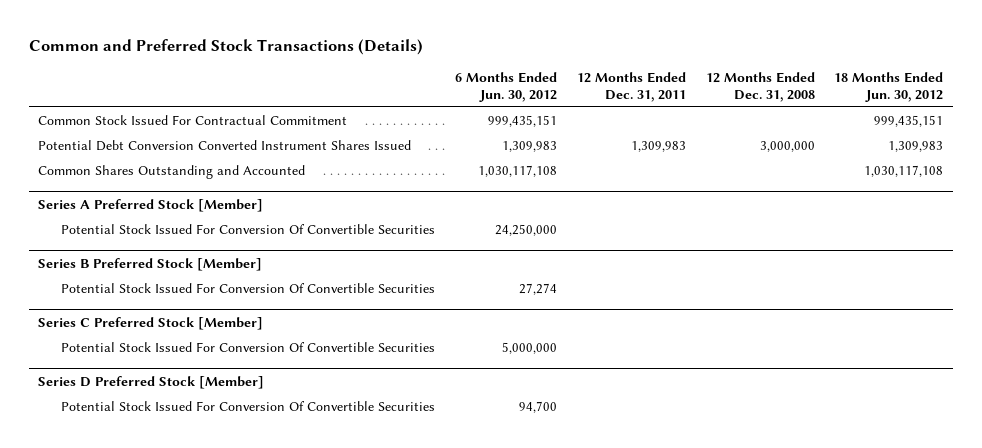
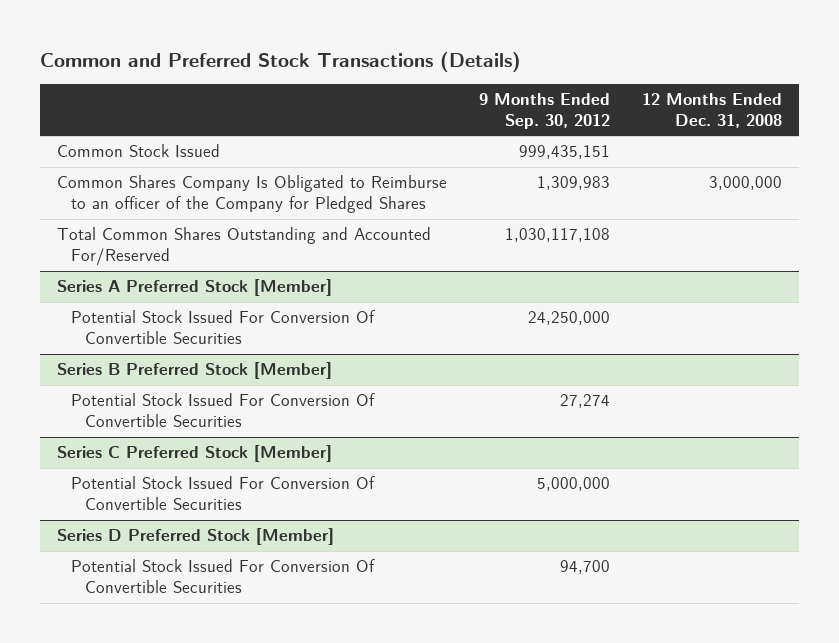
[454,72,557,103] 6 Months Ended Jun. 30, 2012 -> none
[576,72,686,103] 12 Months Ended Dec. 31, 2011 -> none
[834,72,944,103] 18 Months Ended Jun. 30, 2012 -> none
none -> [478,92,610,130] 9 Months Ended Sep. 30, 2012
[38,115,348,126] Common Stock Issued For Contractual Commitment -> [56,144,220,158] Common Stock Issued
[38,140,412,152] Potential Debt Conversion Converted Instrument Shares Issued -> [56,175,447,214] Common Shares Company Is Obligated to Reimburse to an officer of the Company for Pledged Shares
[38,165,306,180] Common Shares Outstanding and Accounted -> [56,227,431,267] Total Common Shares Outstanding and Accounted For/Reserved

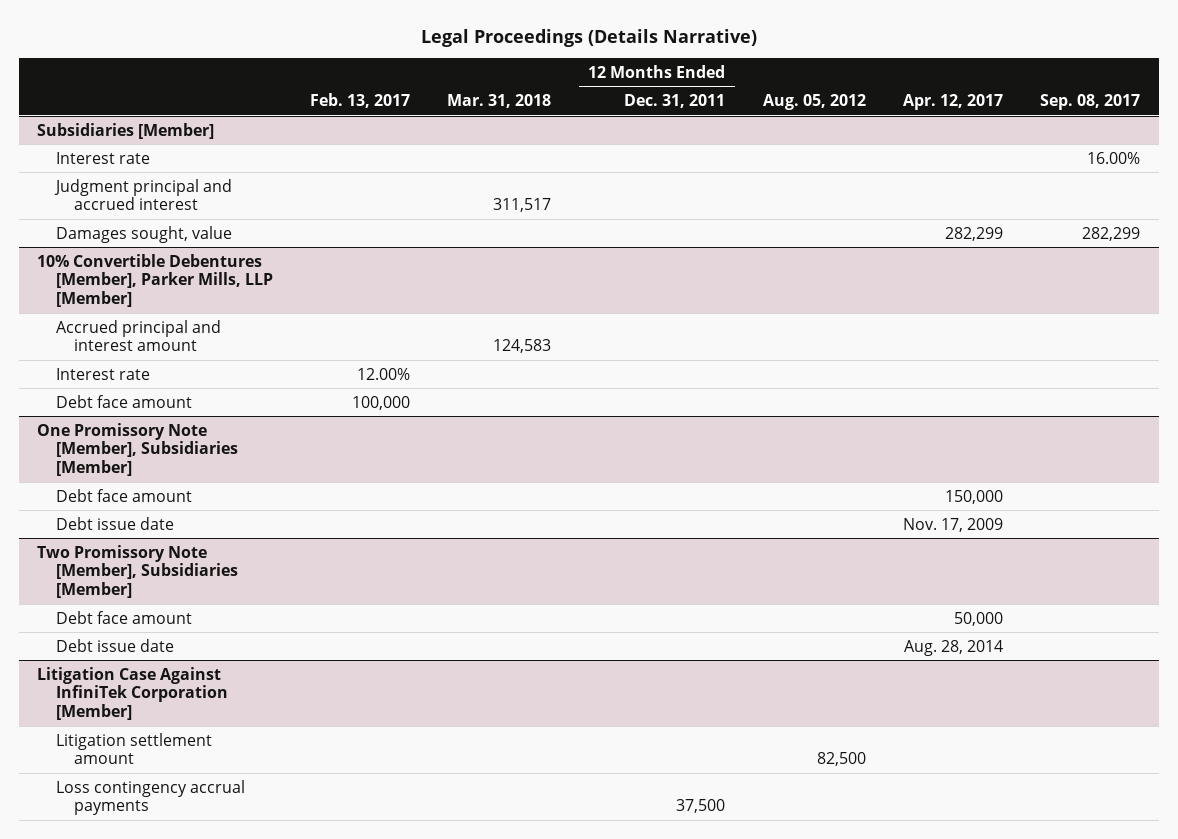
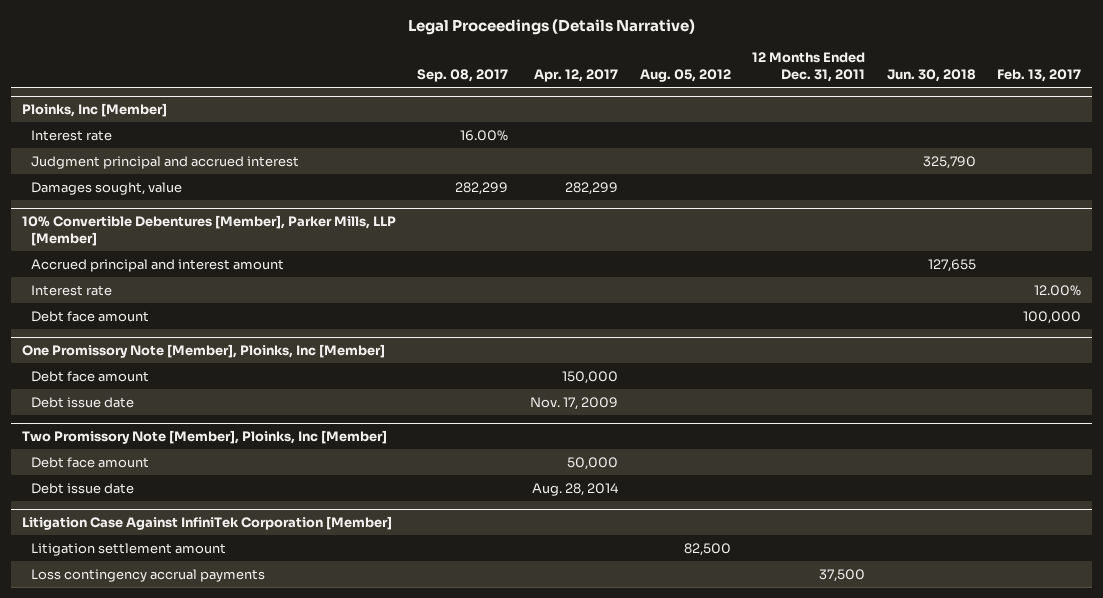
[447,94,552,109] Mar. 31, 2018 -> none
none -> [886,69,976,83] Jun. 30, 2018
[37,122,215,139] Subsidiaries [Member] -> [21,103,167,118] Ploinks, Inc [Member]
[37,422,238,477] One Promissory Note [Member], Subsidiaries [Member] -> [21,344,385,359] One Promissory Note [Member], Ploinks, Inc [Member]
[37,544,238,599] Two Promissory Note [Member], Subsidiaries [Member] -> [21,430,387,445] Two Promissory Note [Member], Ploinks, Inc [Member]

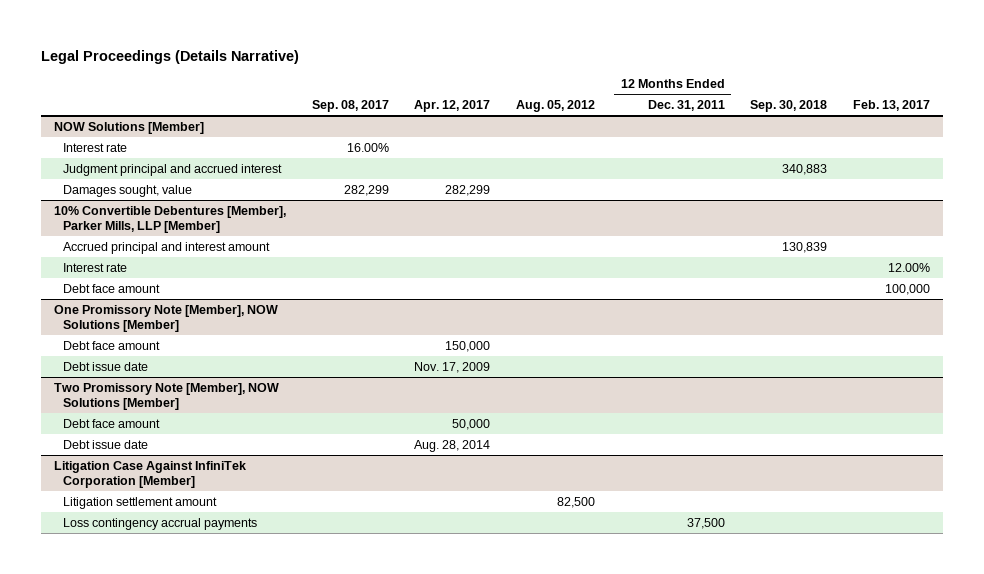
[886,69,976,83] Jun. 30, 2018 -> none
none -> [750,100,828,113] Sep. 30, 2018
[21,103,167,118] Ploinks, Inc [Member] -> [53,121,204,134] NOW Solutions [Member]
[21,344,385,359] One Promissory Note [Member], Ploinks, Inc [Member] -> [53,304,278,332] One Promissory Note [Member], NOW Solutions [Member]
[21,430,387,445] Two Promissory Note [Member], Ploinks, Inc [Member] -> [53,382,279,410] Two Promissory Note [Member], NOW Solutions [Member]

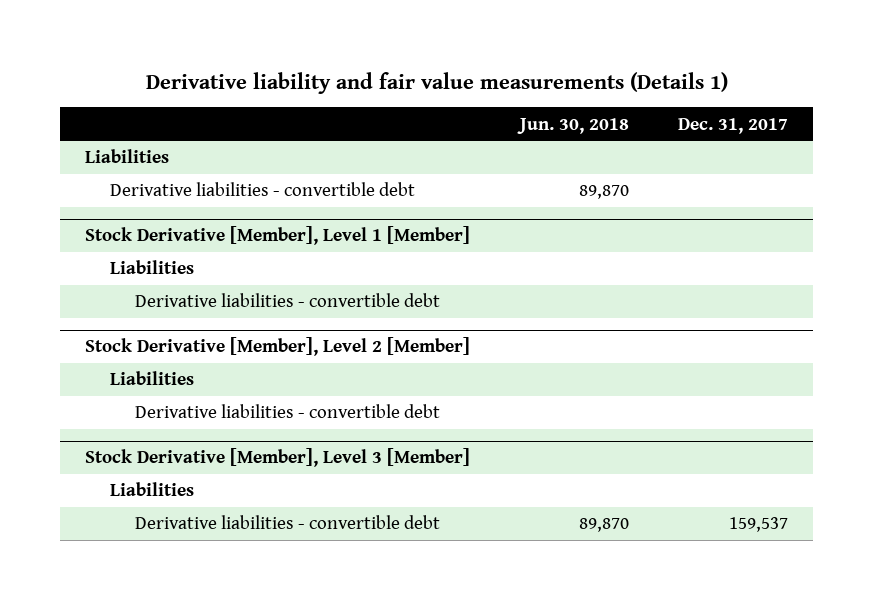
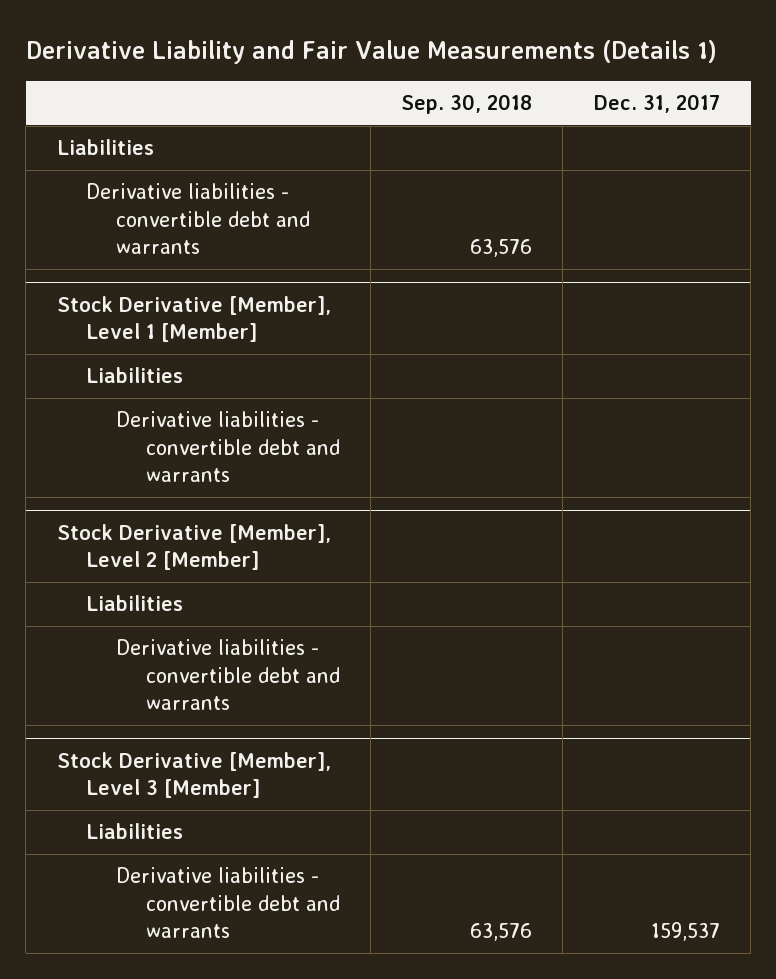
[145,71,728,94] Derivative liability and fair value measurements (Details 1) -> [25,40,717,65] Derivative Liability and Fair Value Measurements (Details 1)
[516,117,629,134] Jun. 30, 2018 -> none
none -> [401,94,533,115] Sep. 30, 2018
[110,182,416,197] Derivative liabilities - convertible debt -> [86,183,310,255] Derivative liabilities - convertible debt and warrants
[135,293,441,308] Derivative liabilities - convertible debt -> [115,411,340,483] Derivative liabilities - convertible debt and warrants
[135,404,441,419] Derivative liabilities - convertible debt -> [115,639,340,711] Derivative liabilities - convertible debt and warrants
[135,515,441,530] Derivative liabilities - convertible debt -> [115,867,340,939] Derivative liabilities - convertible debt and warrants

